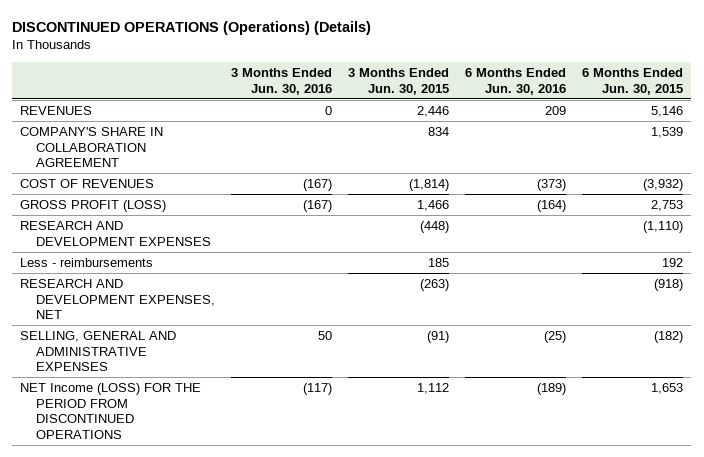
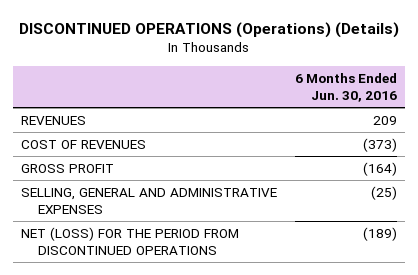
[231,67,333,95] 3 Months Ended Jun. 30, 2016 -> none
[348,67,450,95] 3 Months Ended Jun. 30, 2015 -> none
[582,67,684,95] 6 Months Ended Jun. 30, 2015 -> none
[20,126,164,168] COMPANY'S SHARE IN COLLABORATION AGREEMENT -> none
[20,220,211,246] RESEARCH AND DEVELOPMENT EXPENSES -> none
[20,257,154,267] Less - reimbursements -> none
[20,278,215,320] RESEARCH AND DEVELOPMENT EXPENSES, NET -> none
[20,199,167,212] GROSS PROFIT (LOSS) -> [21,163,115,173] GROSS PROFIT
[20,382,202,440] NET Income (LOSS) FOR THE PERIOD FROM DISCONTINUED OPERATIONS -> [21,226,240,256] NET (LOSS) FOR THE PERIOD FROM DISCONTINUED OPERATIONS

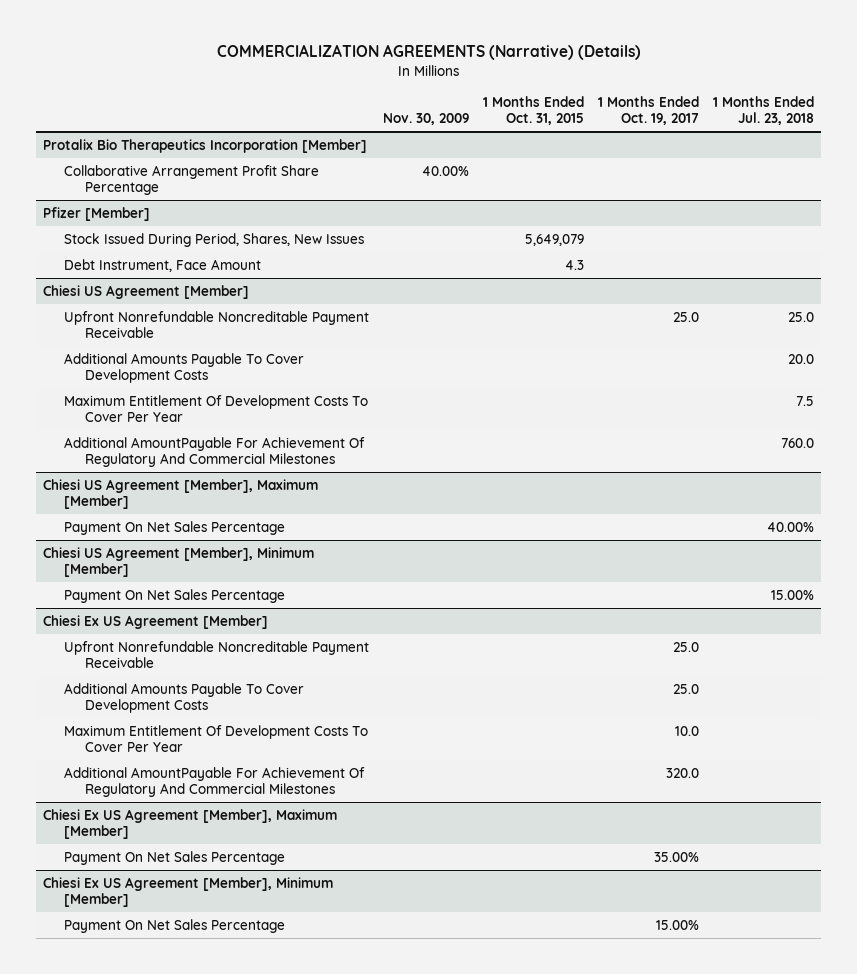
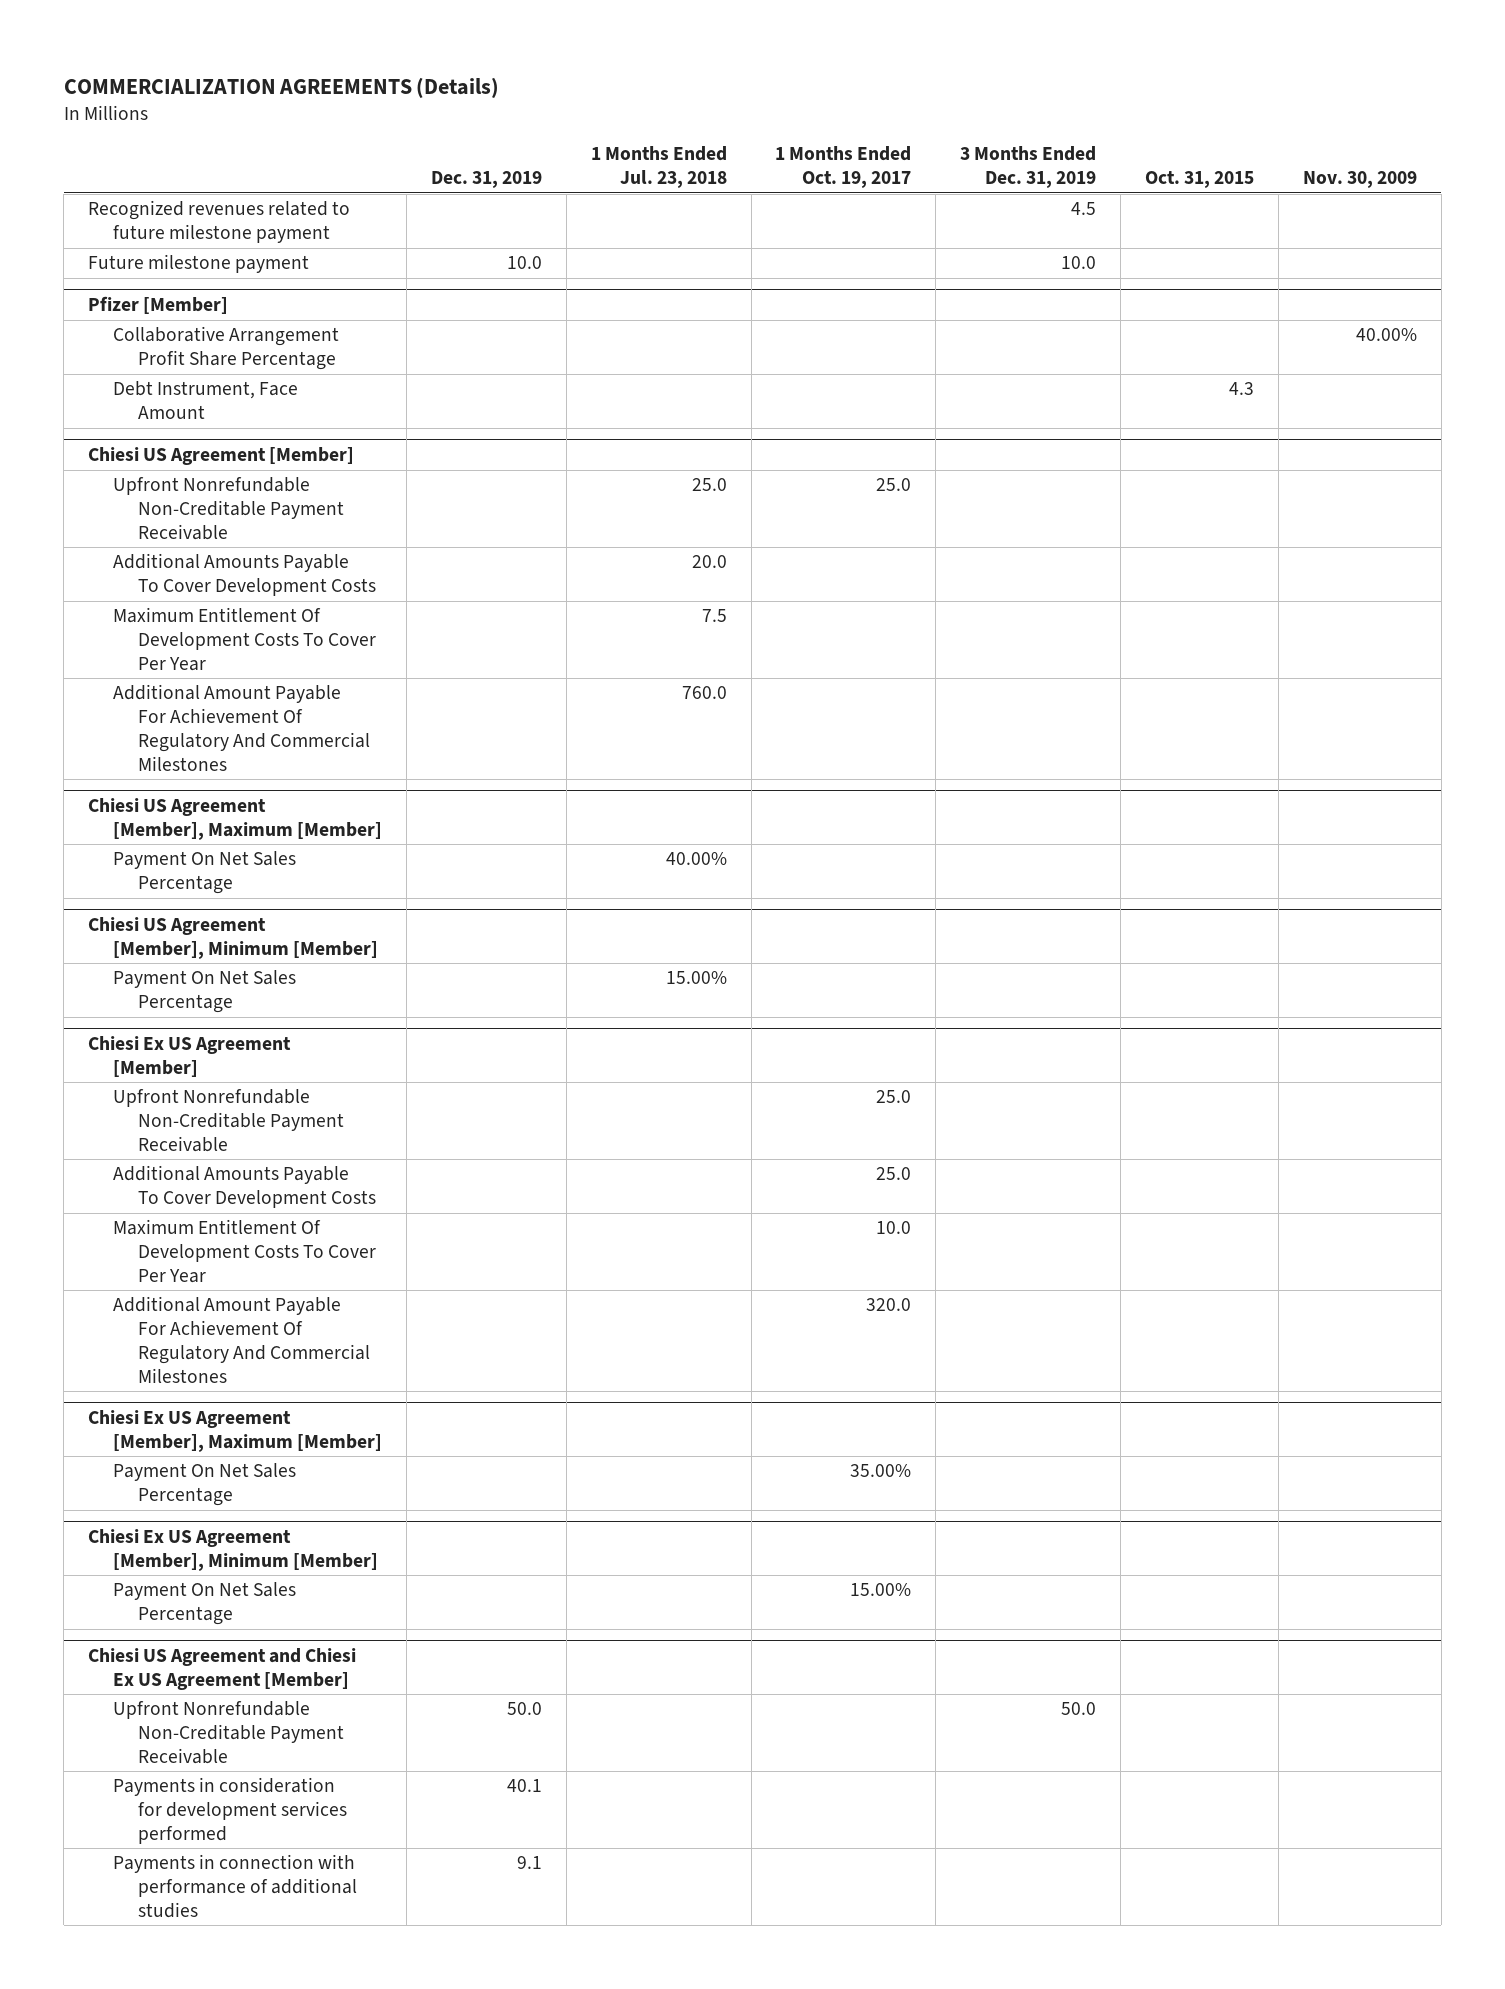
[216,44,641,61] COMMERCIALIZATION AGREEMENTS (Narrative) (Details) -> [63,76,499,98] COMMERCIALIZATION AGREEMENTS (Details)
[482,95,584,125] 1 Months Ended Oct. 31, 2015 -> none
none -> [430,171,542,189] Dec. 31, 2019
none -> [960,146,1097,189] 3 Months Ended Dec. 31, 2019
none -> [1145,171,1255,189] Oct. 31, 2015
[43,138,368,153] Protalix Bio Therapeutics Incorporation [Member] -> none
[64,164,320,195] Collaborative Arrangement Profit Share Percentage -> none
none -> [88,200,351,244] Recognized revenues related to future milestone payment
none -> [88,254,310,274] Future milestone payment
[64,232,365,247] Stock Issued During Period, Shares, New Issues -> none
none -> [113,326,340,371] Collaborative Arrangement Profit Share Percentage
[64,310,370,338] Upfront Nonrefundable Noncreditable Payment Receivable -> [113,477,345,540] Upfront Nonrefundable Non-Creditable Payment Receivable
[64,436,366,467] Additional AmountPayable For Achievement Of Regulatory And Commercial Milestones -> [113,684,371,771] Additional Amount Payable For Achievement Of Regulatory And Commercial Milestones
[64,640,370,668] Upfront Nonrefundable Noncreditable Payment Receivable -> [113,1089,345,1152] Upfront Nonrefundable Non-Creditable Payment Receivable
[64,766,366,797] Additional AmountPayable For Achievement Of Regulatory And Commercial Milestones -> [113,1296,371,1383] Additional Amount Payable For Achievement Of Regulatory And Commercial Milestones
none -> [88,1648,357,1690] Chiesi US Agreement and Chiesi Ex US Agreement [Member]
none -> [113,1701,345,1764] Upfront Nonrefundable Non-Creditable Payment Receivable
none -> [113,1777,348,1844] Payments in consideration for development services performed
none -> [113,1854,358,1918] Payments in connection with performance of additional studies

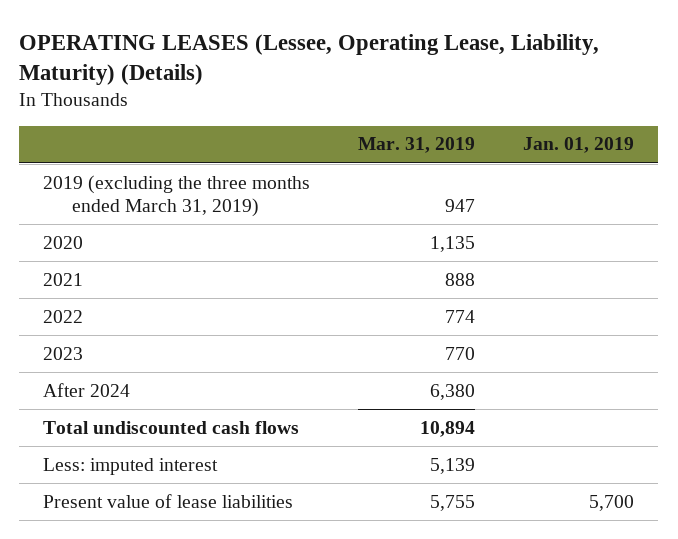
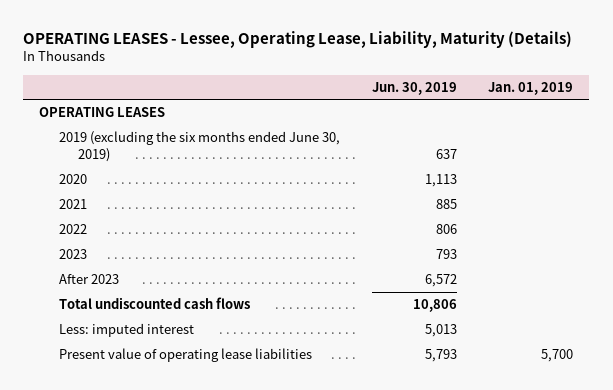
[19,33,600,85] OPERATING LEASES (Lessee, Operating Lease, Liability, Maturity) (Details) -> [23,30,573,48] OPERATING LEASES - Lessee, Operating Lease, Liability, Maturity (Details)
[358,137,476,154] Mar. 31, 2019 -> none
none -> [371,81,457,95] Jun. 30, 2019
none -> [39,107,166,118] OPERATING LEASES
[43,174,311,218] 2019 (excluding the three months ended March 31, 2019) -> [58,131,340,163] 2019 (excluding the six months ended June 30, 2019)
[43,382,131,397] After 2024 -> [58,274,119,285] After 2023
[43,493,294,508] Present value of lease liabilities -> [58,348,312,363] Present value of operating lease liabilities

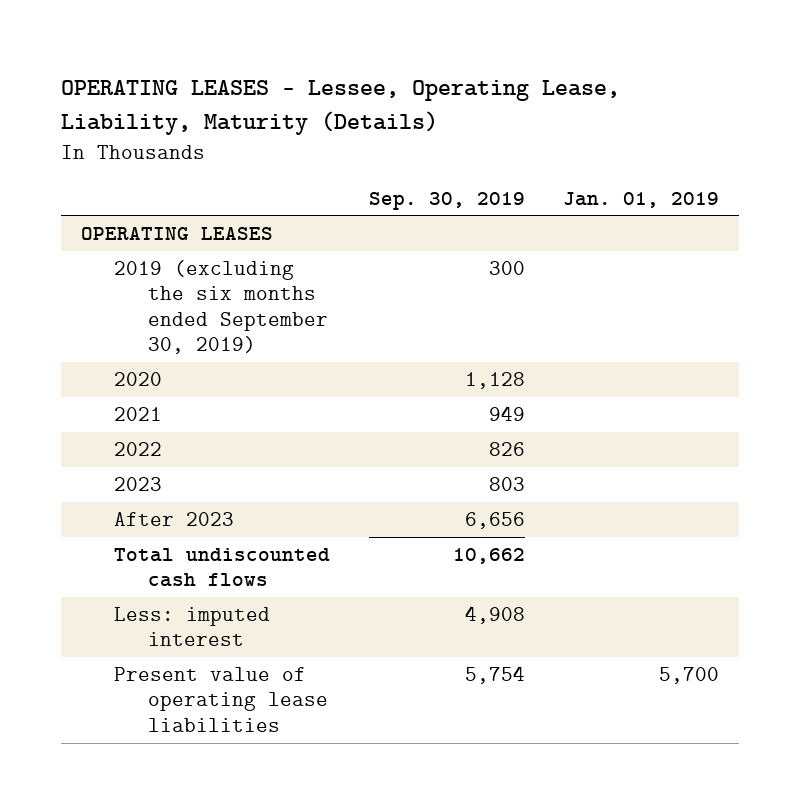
[371,81,457,95] Jun. 30, 2019 -> none
none -> [368,191,525,210] Sep. 30, 2019
[58,131,340,163] 2019 (excluding the six months ended June 30, 2019) -> [114,260,328,355] 2019 (excluding the six months ended September 30, 2019)

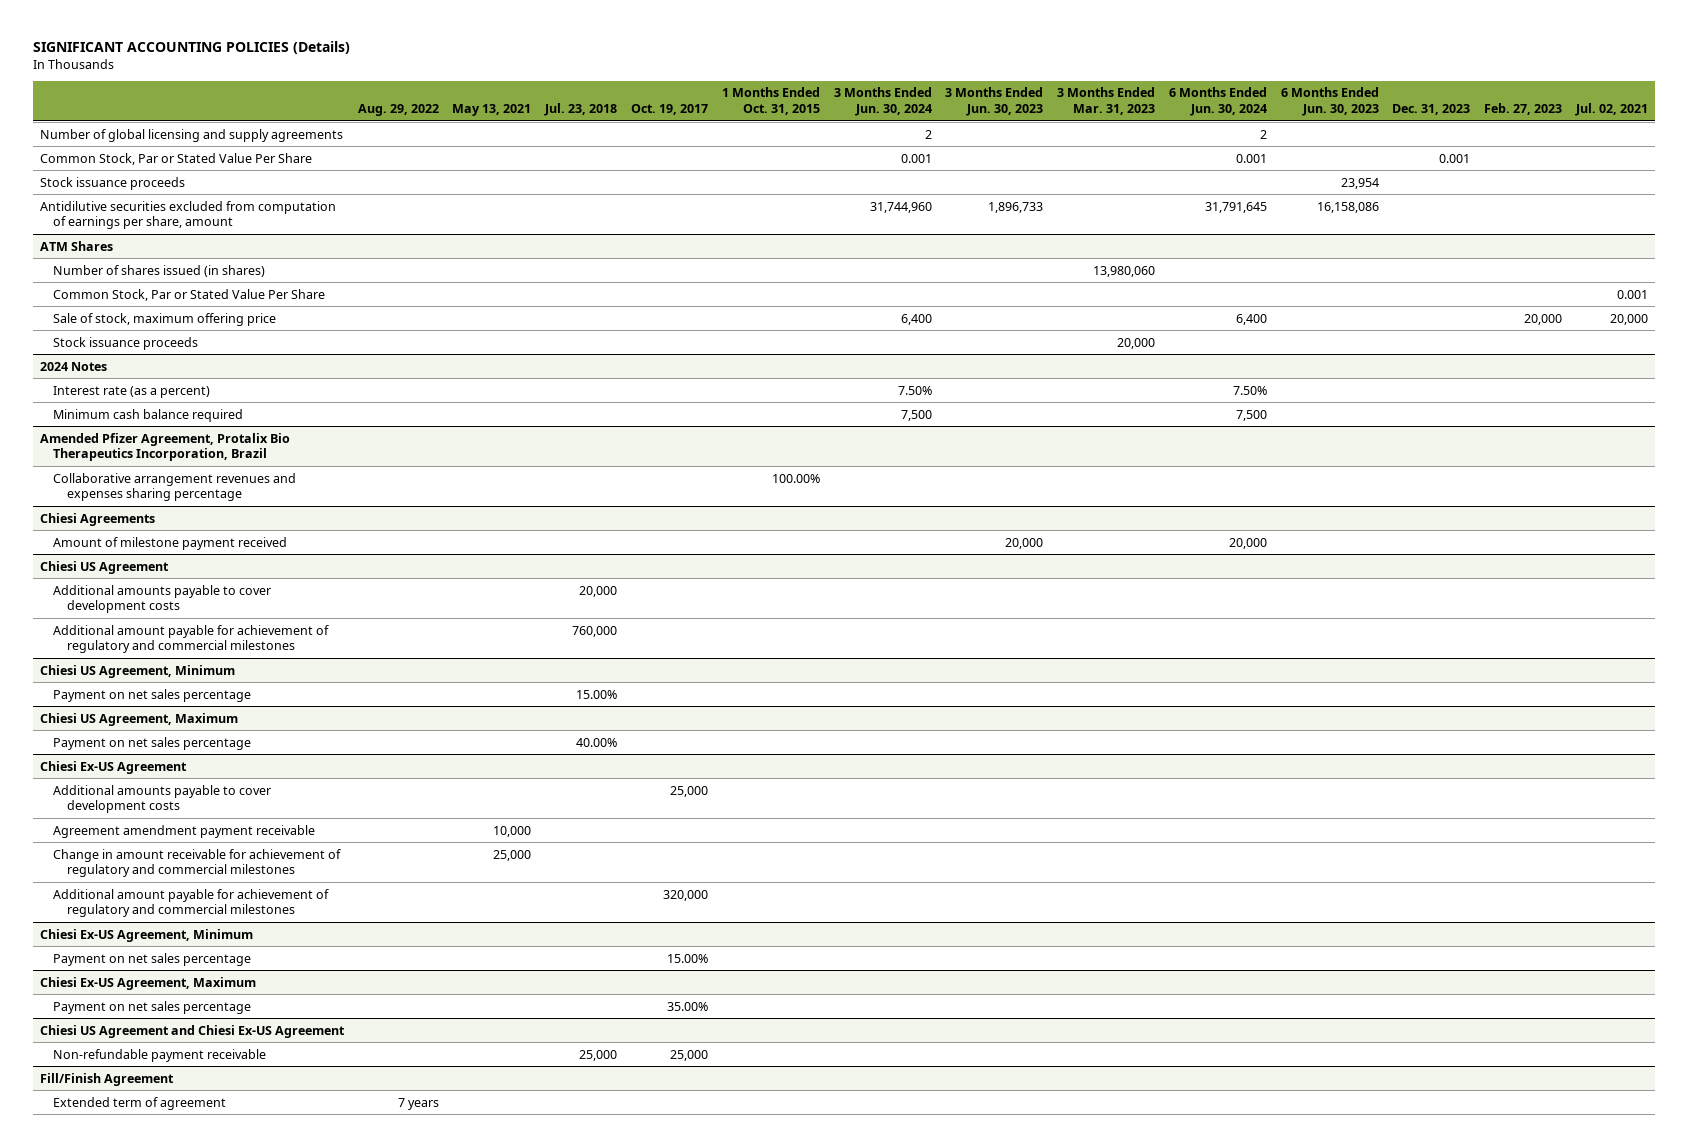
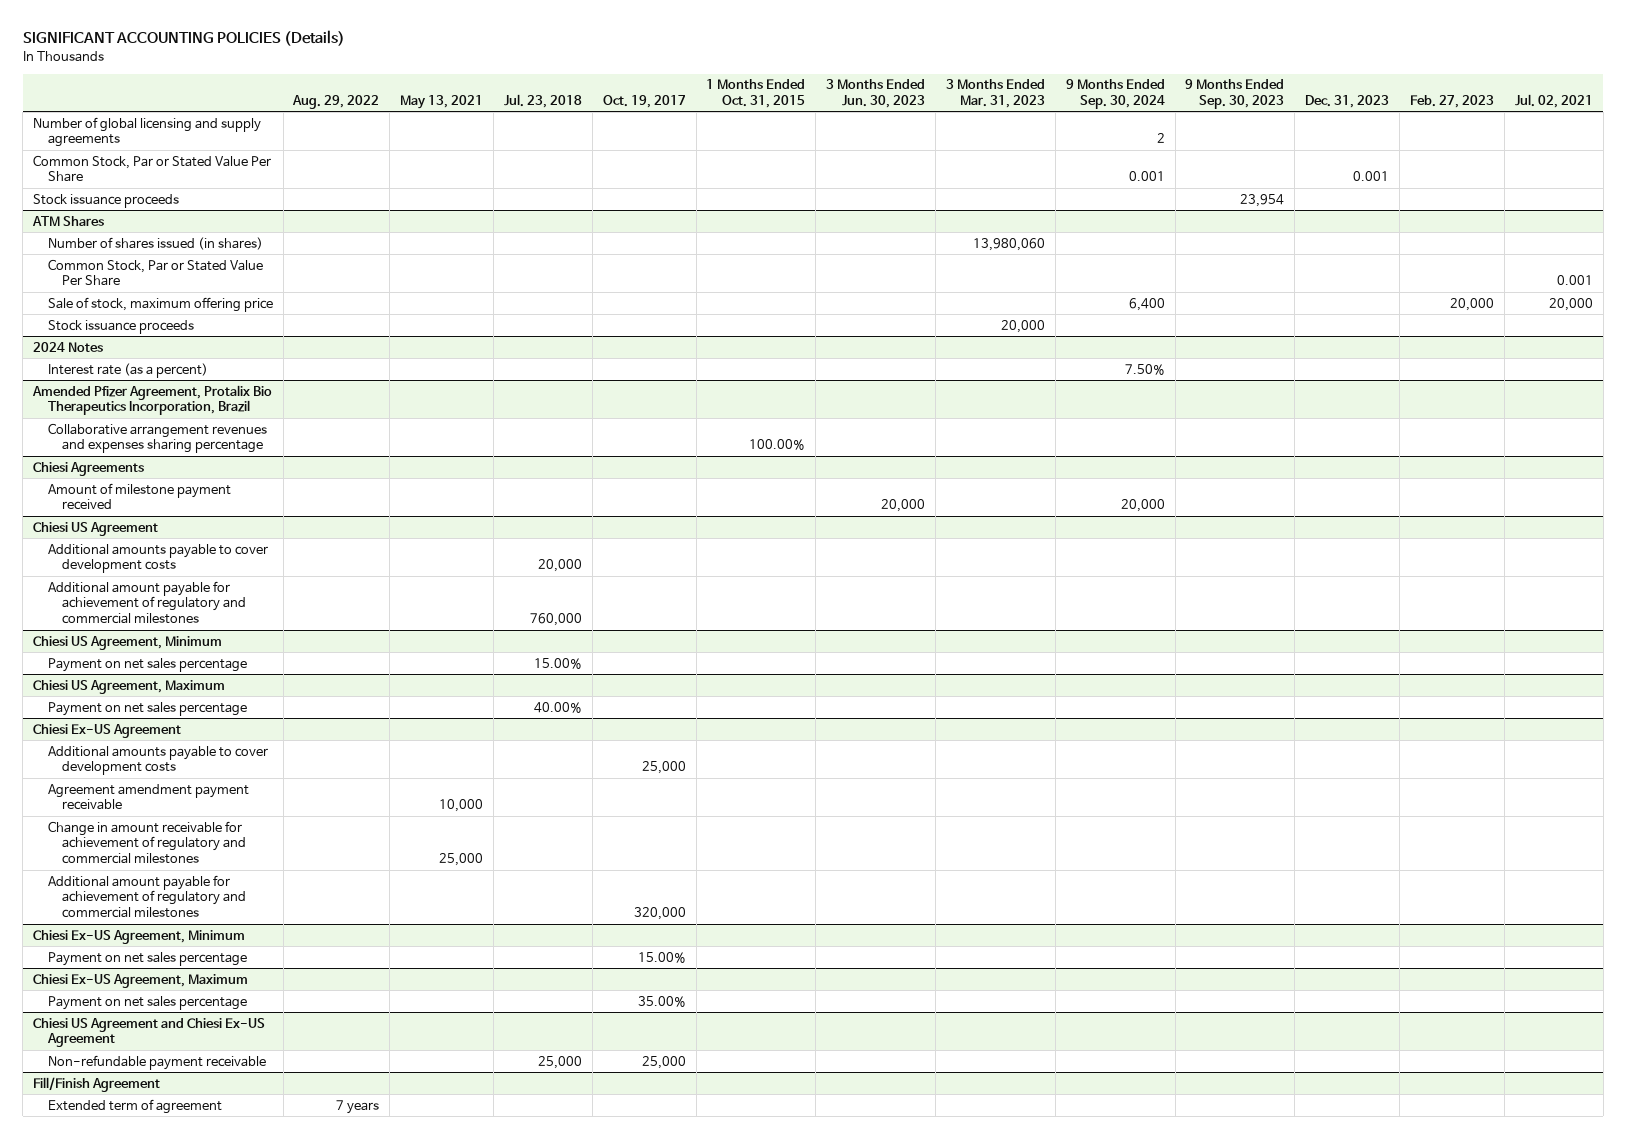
[833,87,932,116] 3 Months Ended Jun. 30, 2024 -> none
[1168,87,1267,116] 6 Months Ended Jun. 30, 2024 -> none
[1280,87,1379,116] 6 Months Ended Jun. 30, 2023 -> none
none -> [1065,79,1165,110] 9 Months Ended Sep. 30, 2024
none -> [1185,79,1285,110] 9 Months Ended Sep. 30, 2023
[39,200,336,230] Antidilutive securities excluded from computation of earnings per share, amount -> none
[53,408,244,422] Minimum cash balance required -> none

